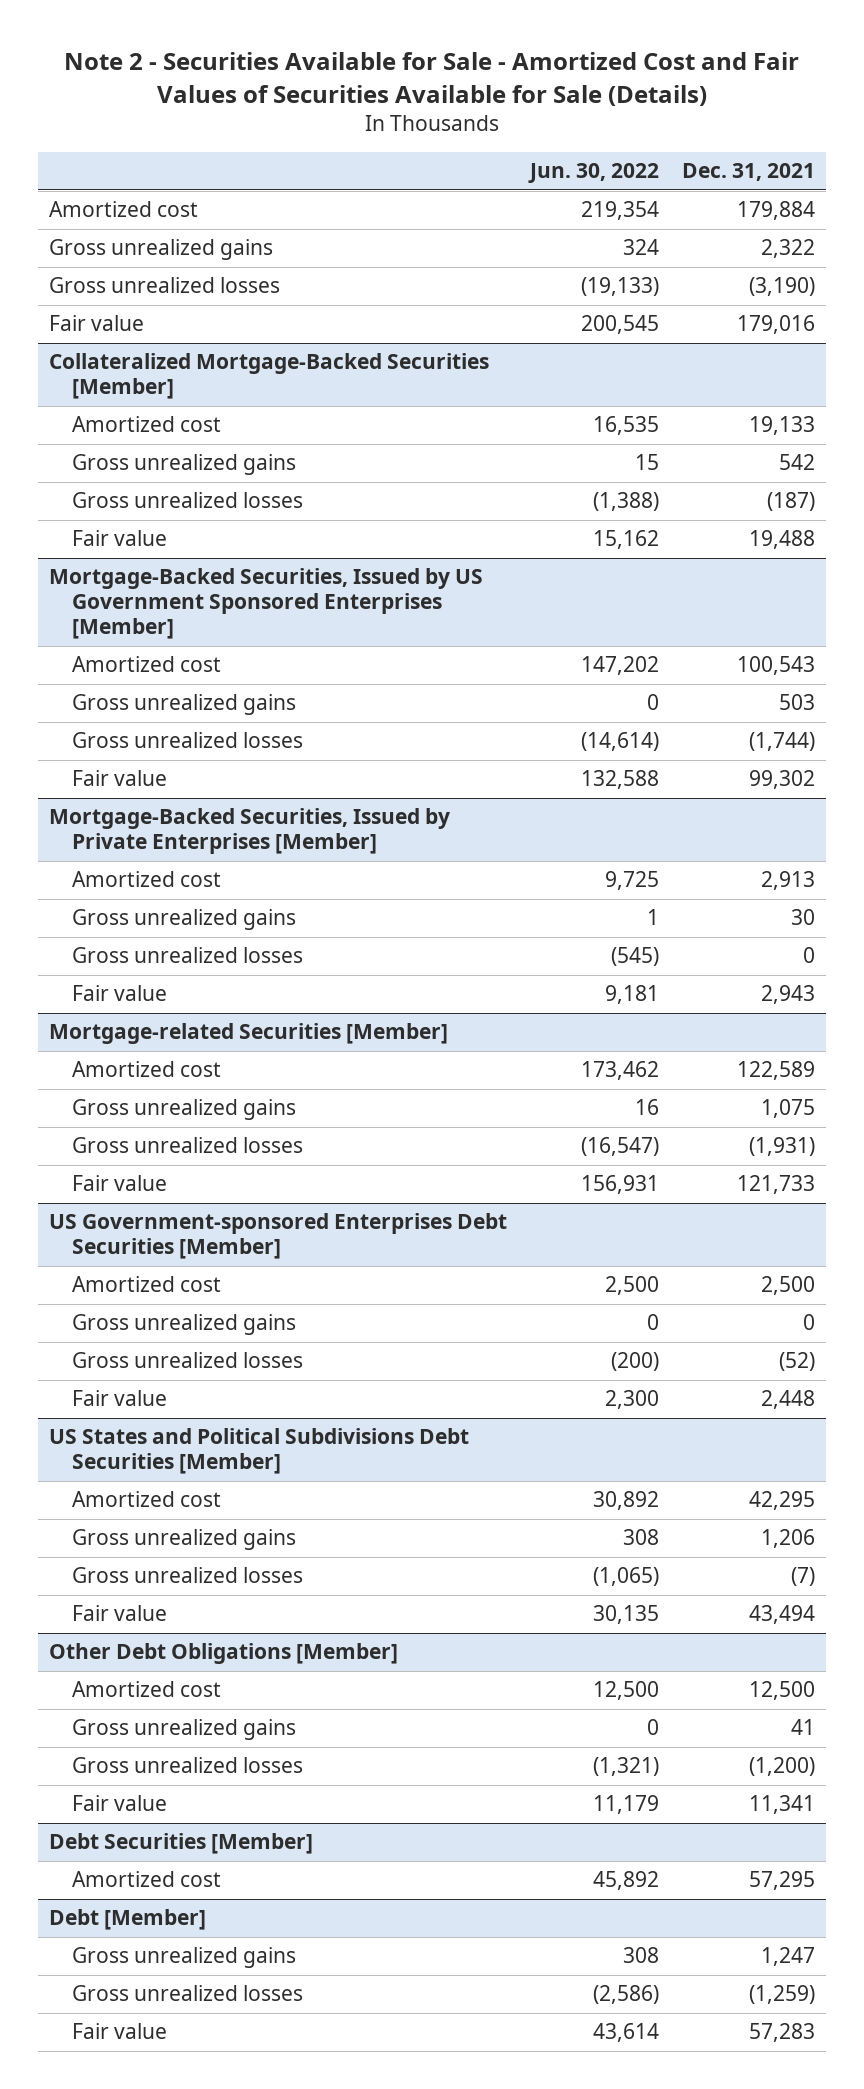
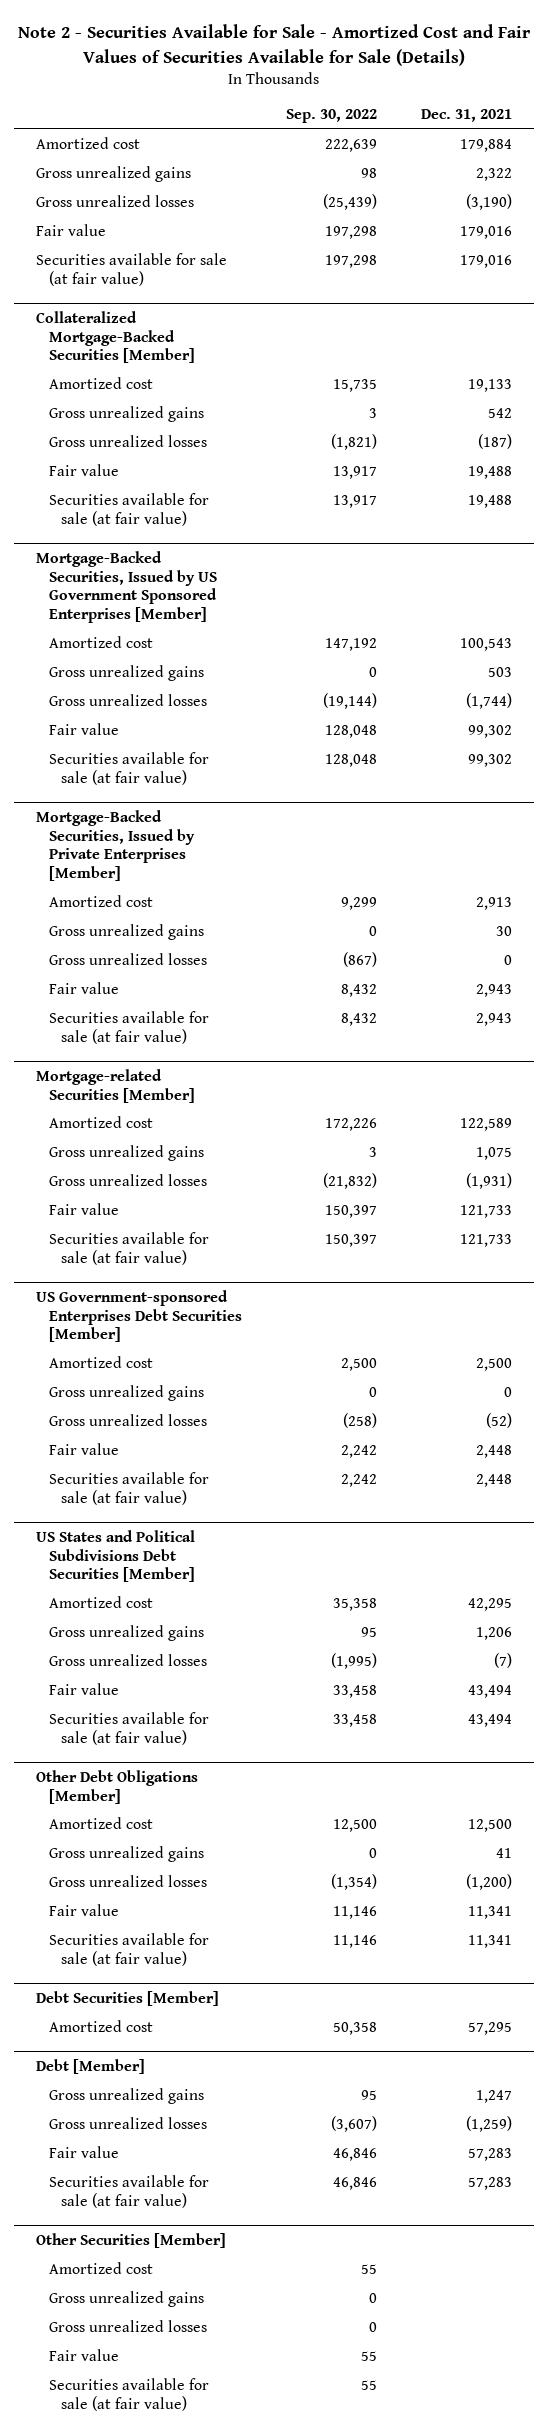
[528,163,660,184] Jun. 30, 2022 -> none
none -> [285,109,377,124] Sep. 30, 2022
none -> [35,253,227,287] Securities available for sale (at fair value)
none -> [48,493,209,527] Securities available for sale (at fair value)
none -> [48,752,209,786] Securities available for sale (at fair value)
none -> [48,1011,209,1045] Securities available for sale (at fair value)
none -> [48,1232,209,1266] Securities available for sale (at fair value)
none -> [48,1472,209,1506] Securities available for sale (at fair value)
none -> [48,1712,209,1746] Securities available for sale (at fair value)
none -> [48,1933,209,1967] Securities available for sale (at fair value)
none -> [48,2175,209,2209] Securities available for sale (at fair value)
none -> [35,2232,226,2248] Other Securities [Member]
none -> [48,2262,153,2275] Amortized cost
none -> [48,2291,204,2308] Gross unrealized gains
none -> [48,2320,207,2333] Gross unrealized losses
none -> [48,2349,119,2362] Fair value
none -> [48,2378,209,2412] Securities available for sale (at fair value)

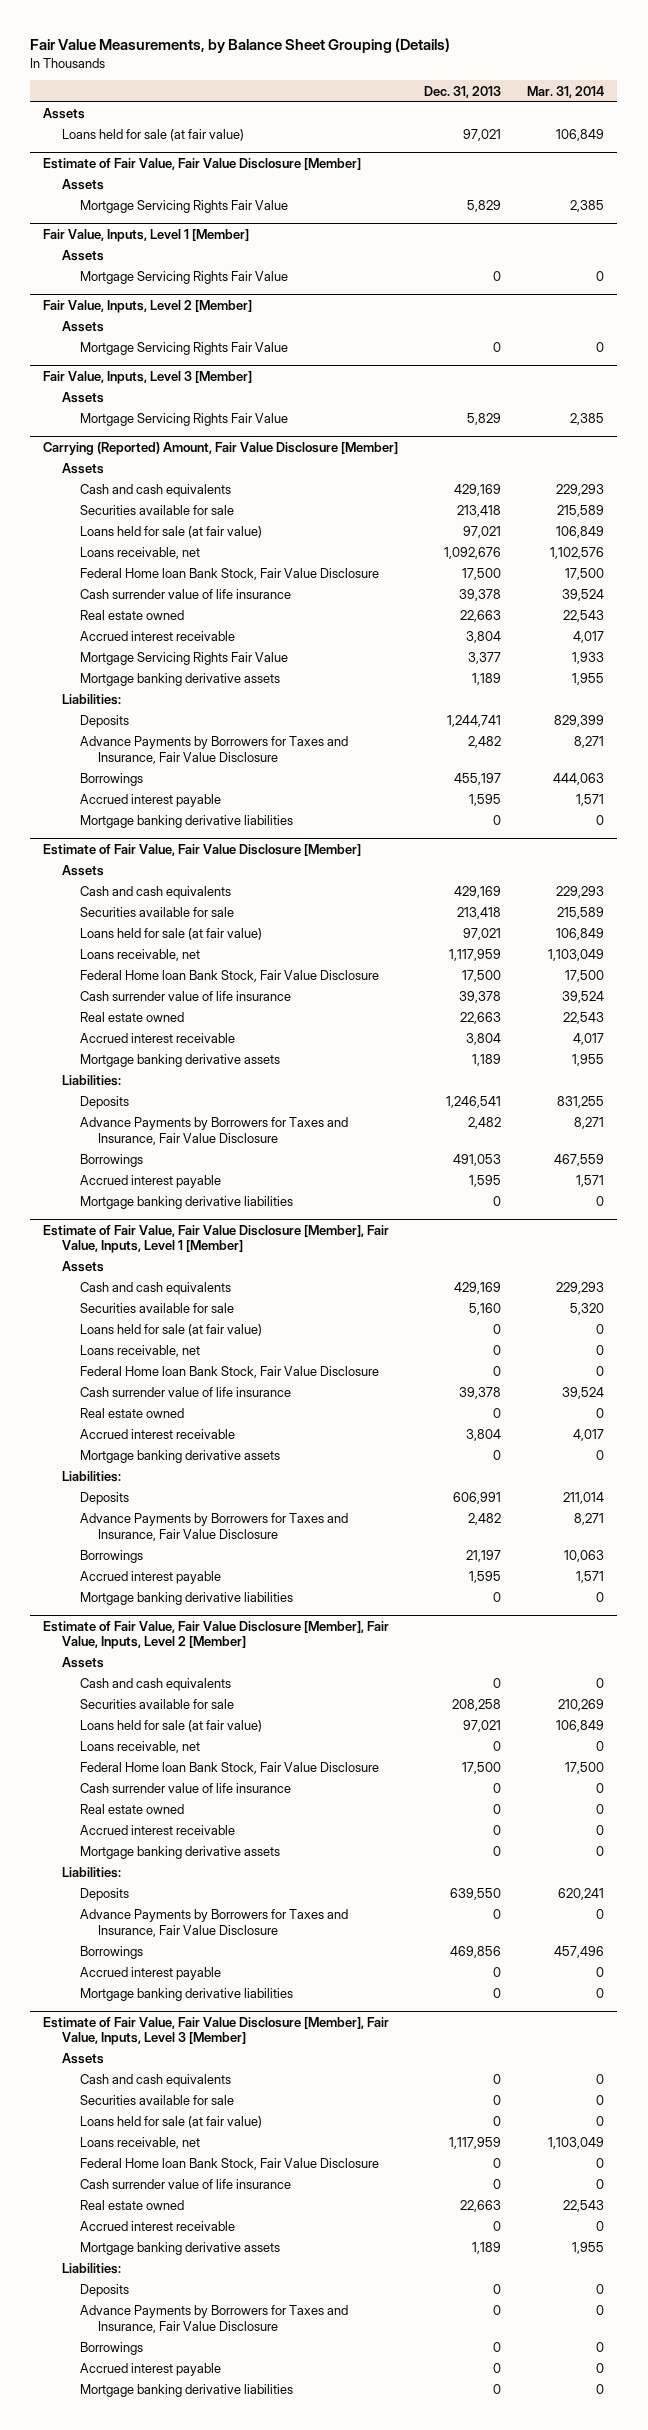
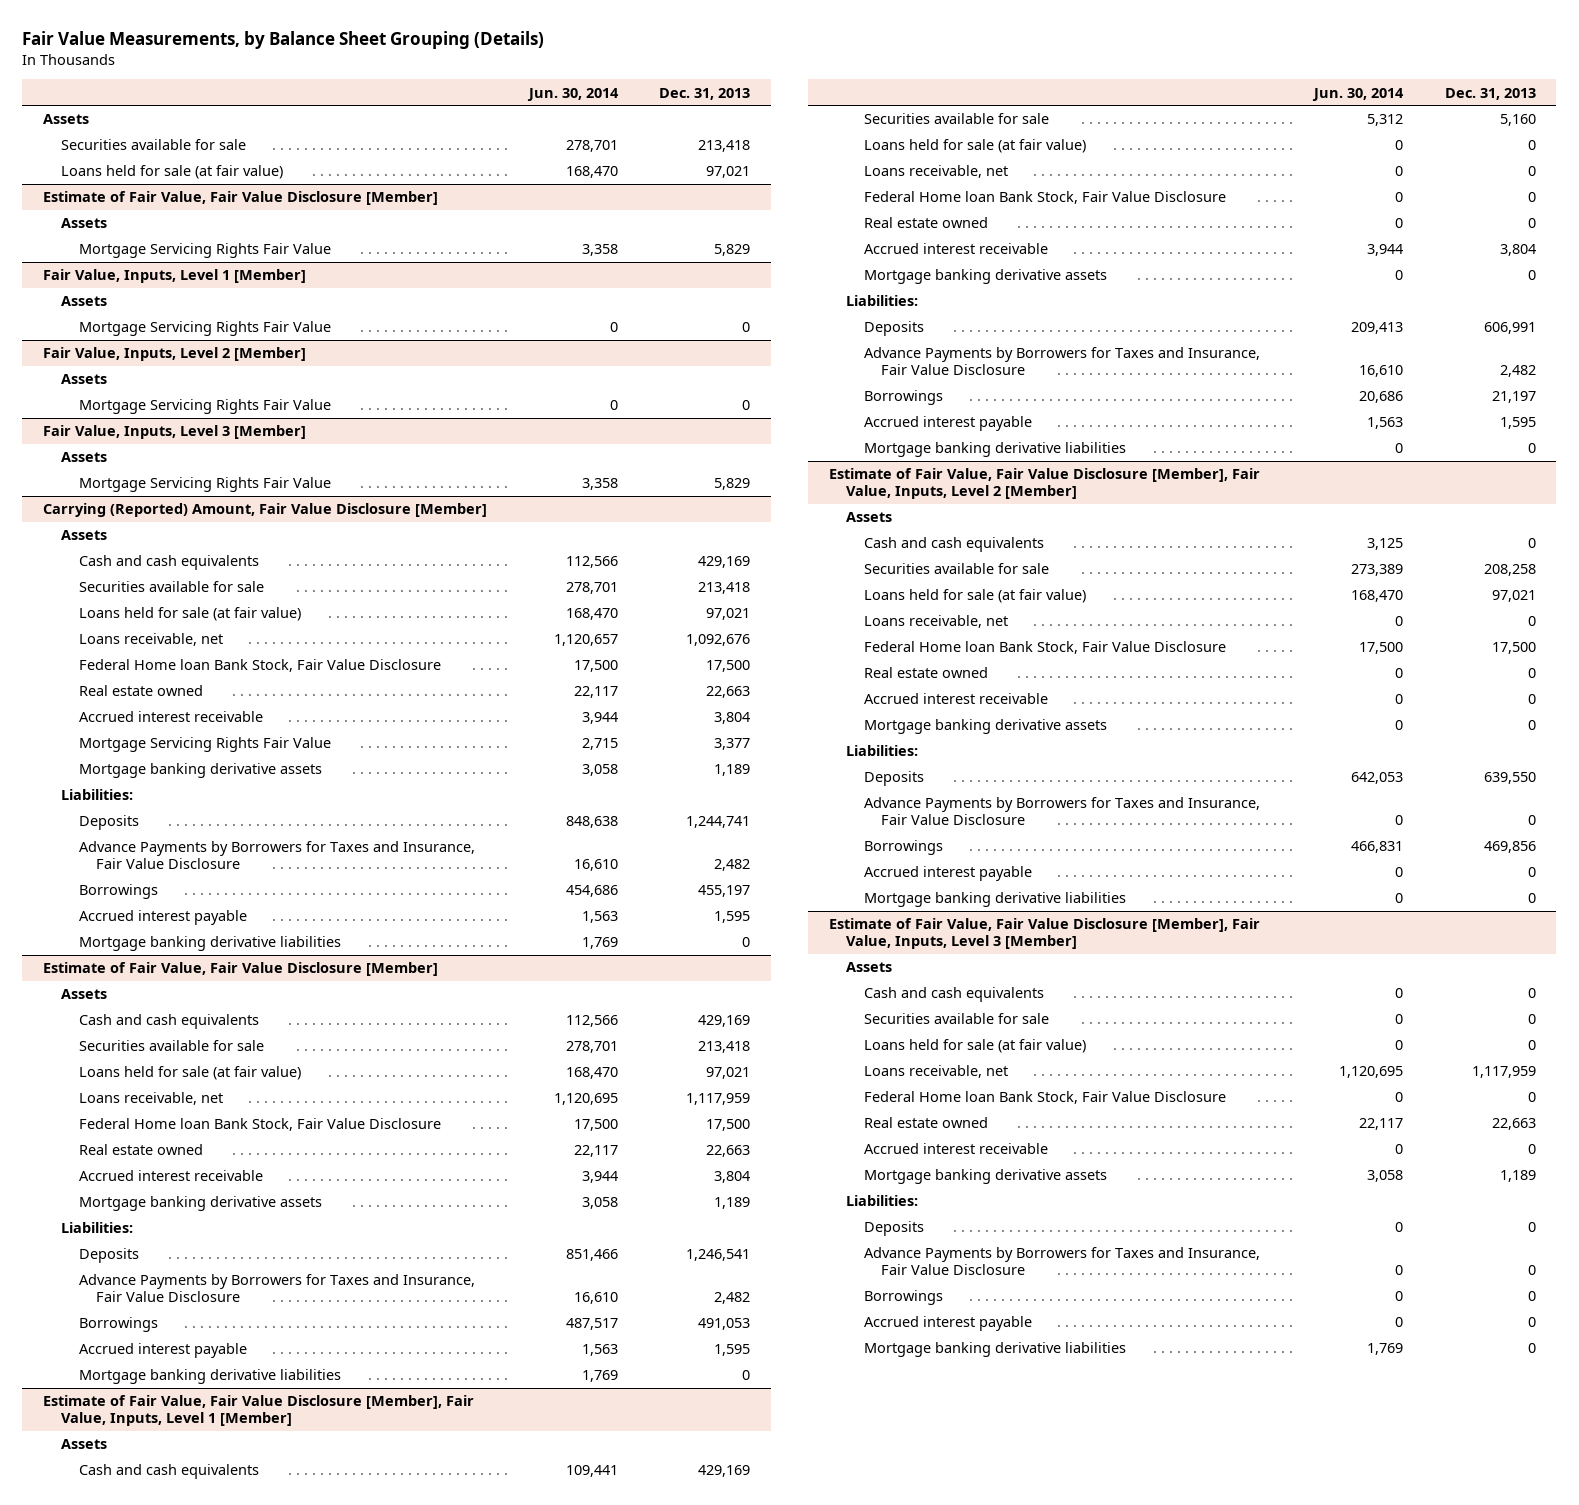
[527,85,605,98] Mar. 31, 2014 -> none
none -> [526,87,619,101] Jun. 30, 2014
none -> [60,139,246,151] Securities available for sale
[79,589,291,600] Cash surrender value of life insurance -> none
[79,991,291,1002] Cash surrender value of life insurance -> none
[79,1387,291,1398] Cash surrender value of life insurance -> none
[79,1783,291,1794] Cash surrender value of life insurance -> none
[79,2179,291,2190] Cash surrender value of life insurance -> none

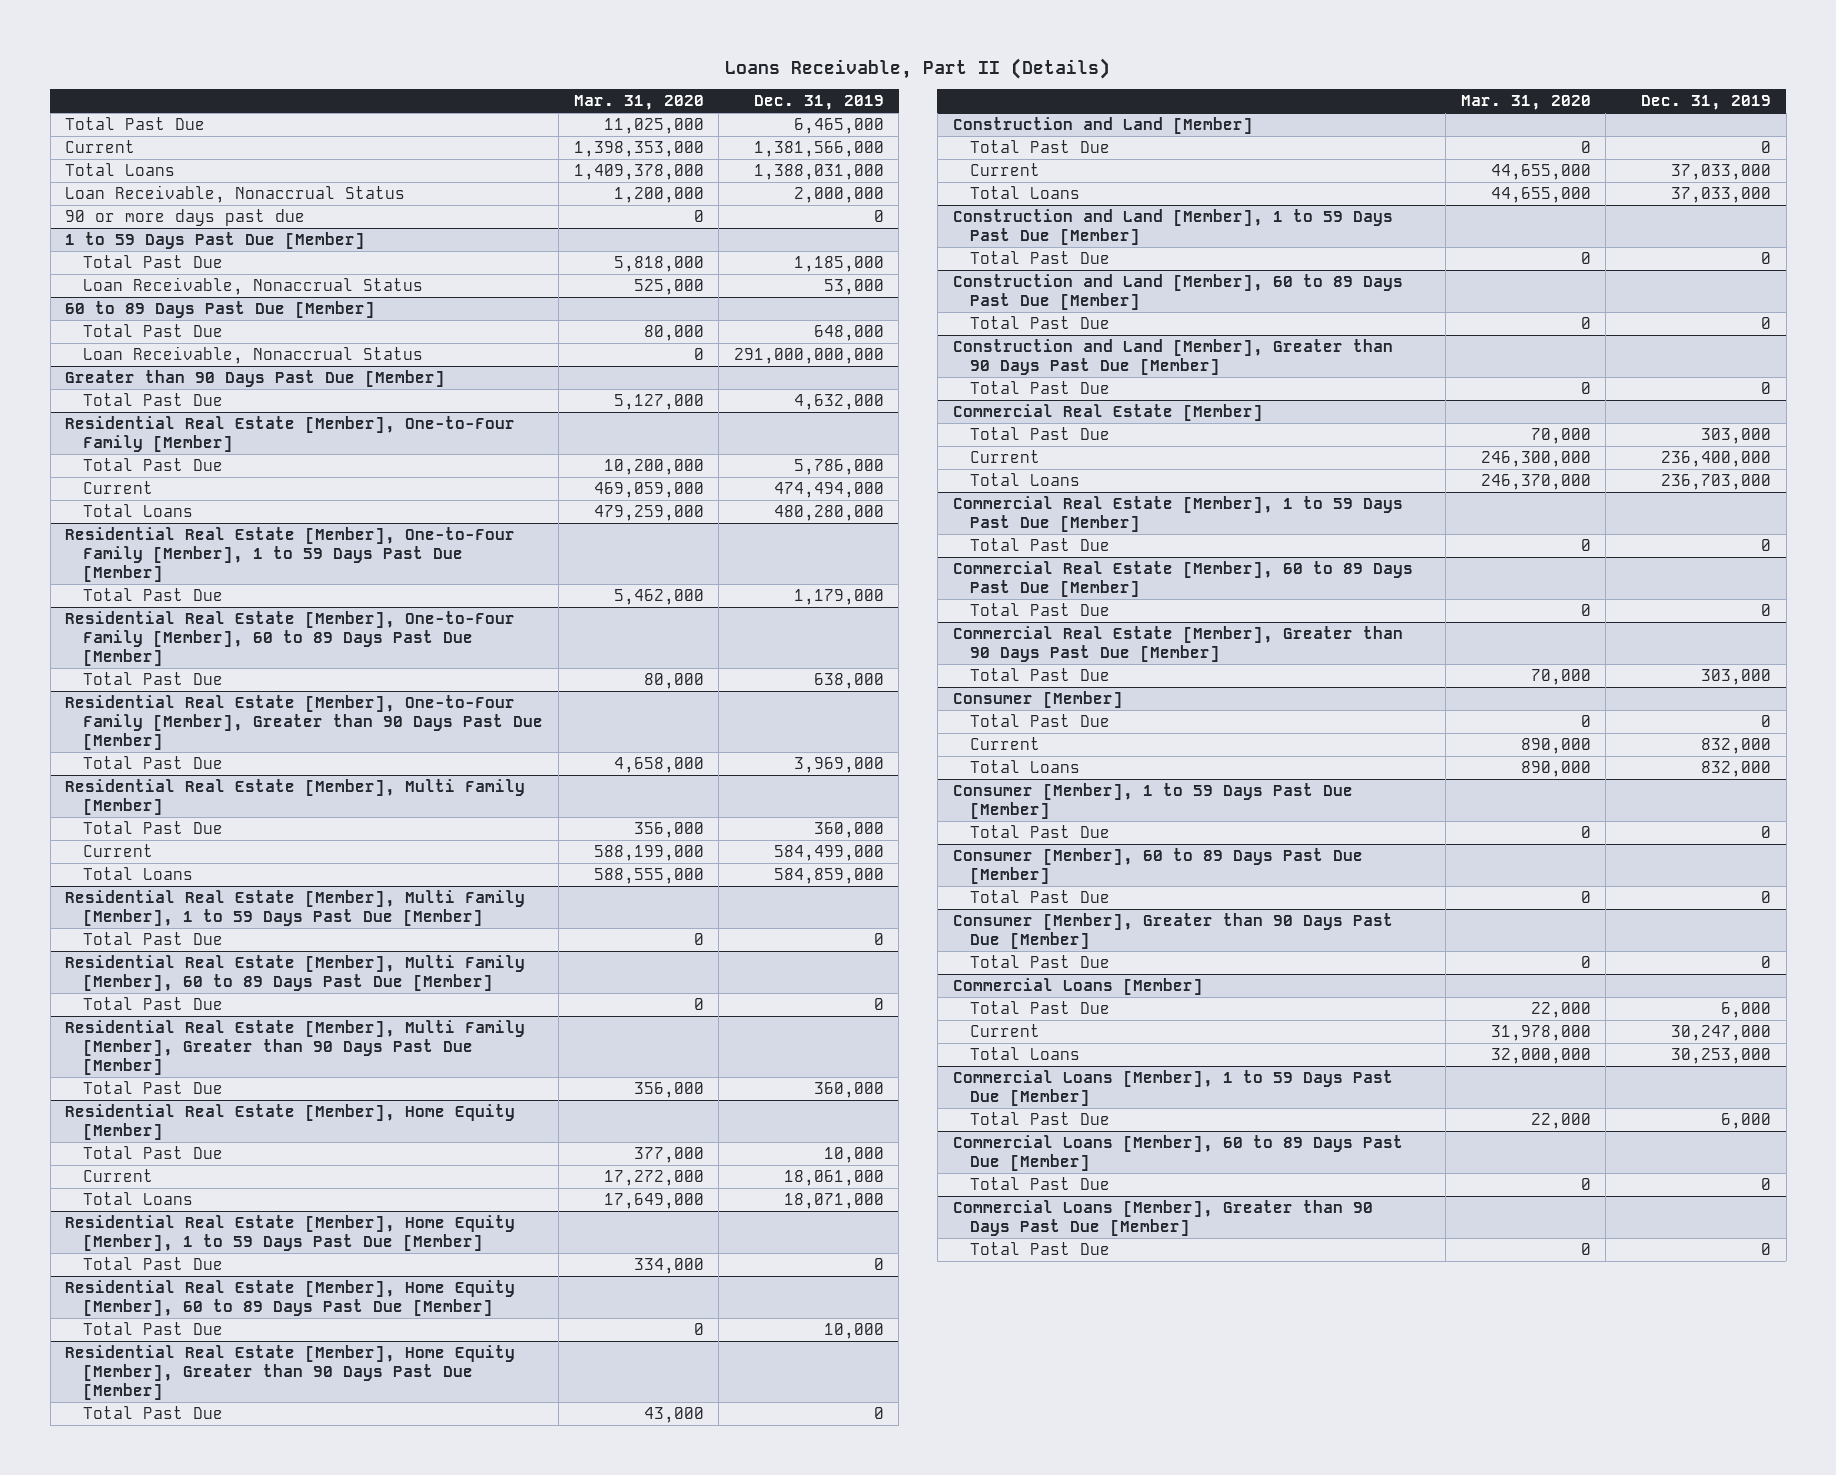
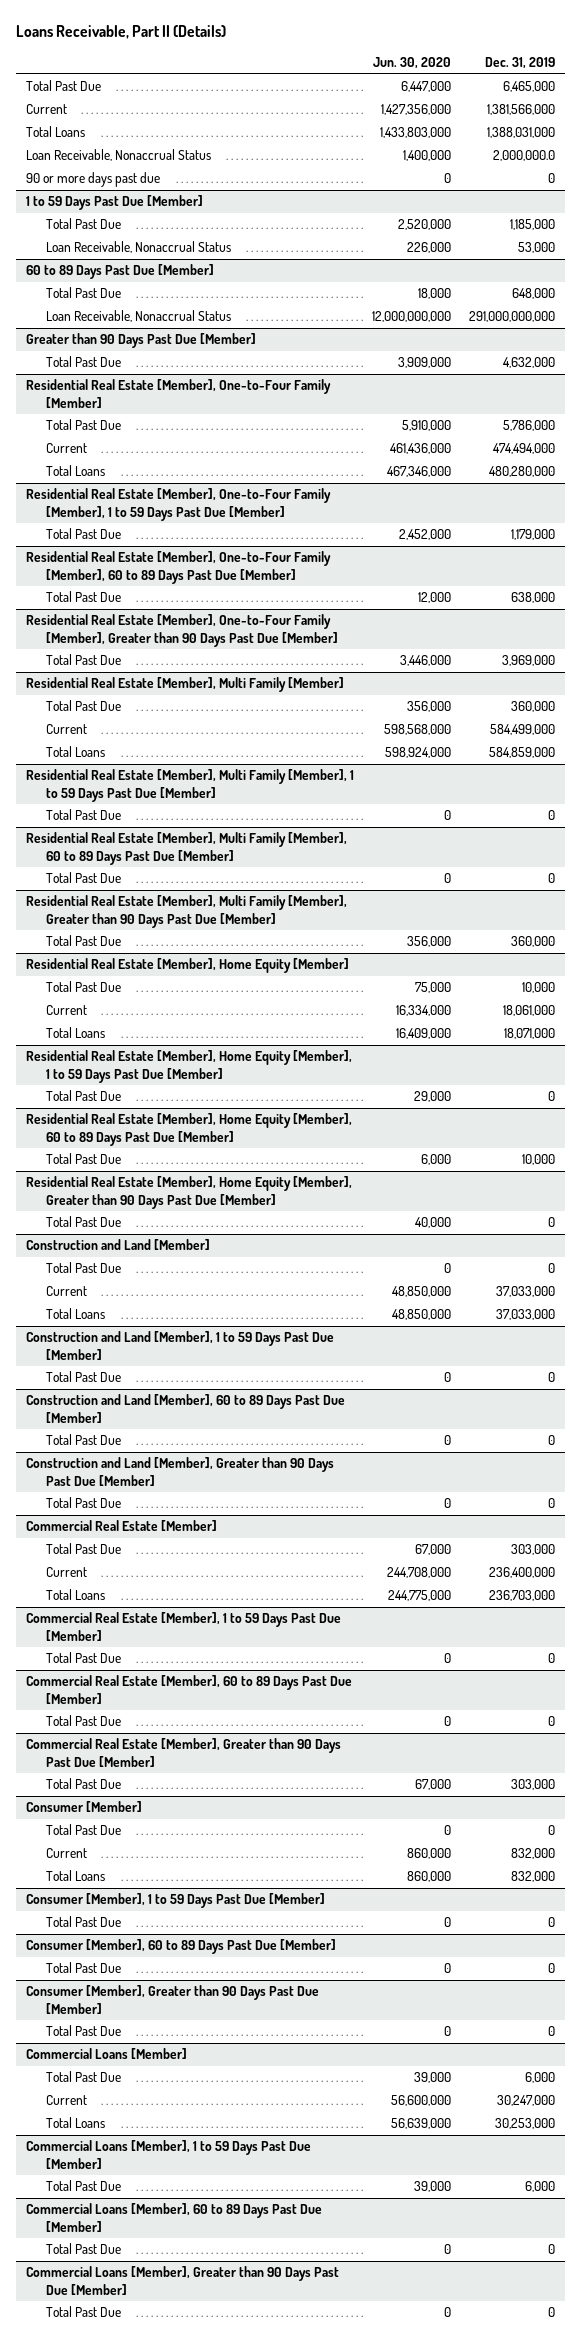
[573,95,704,111] Mar. 31, 2020 -> none
none -> [373,57,452,70] Jun. 30, 2020
[793,186,884,203] 2,000,000 -> [493,150,556,162] 2,000,000.0

